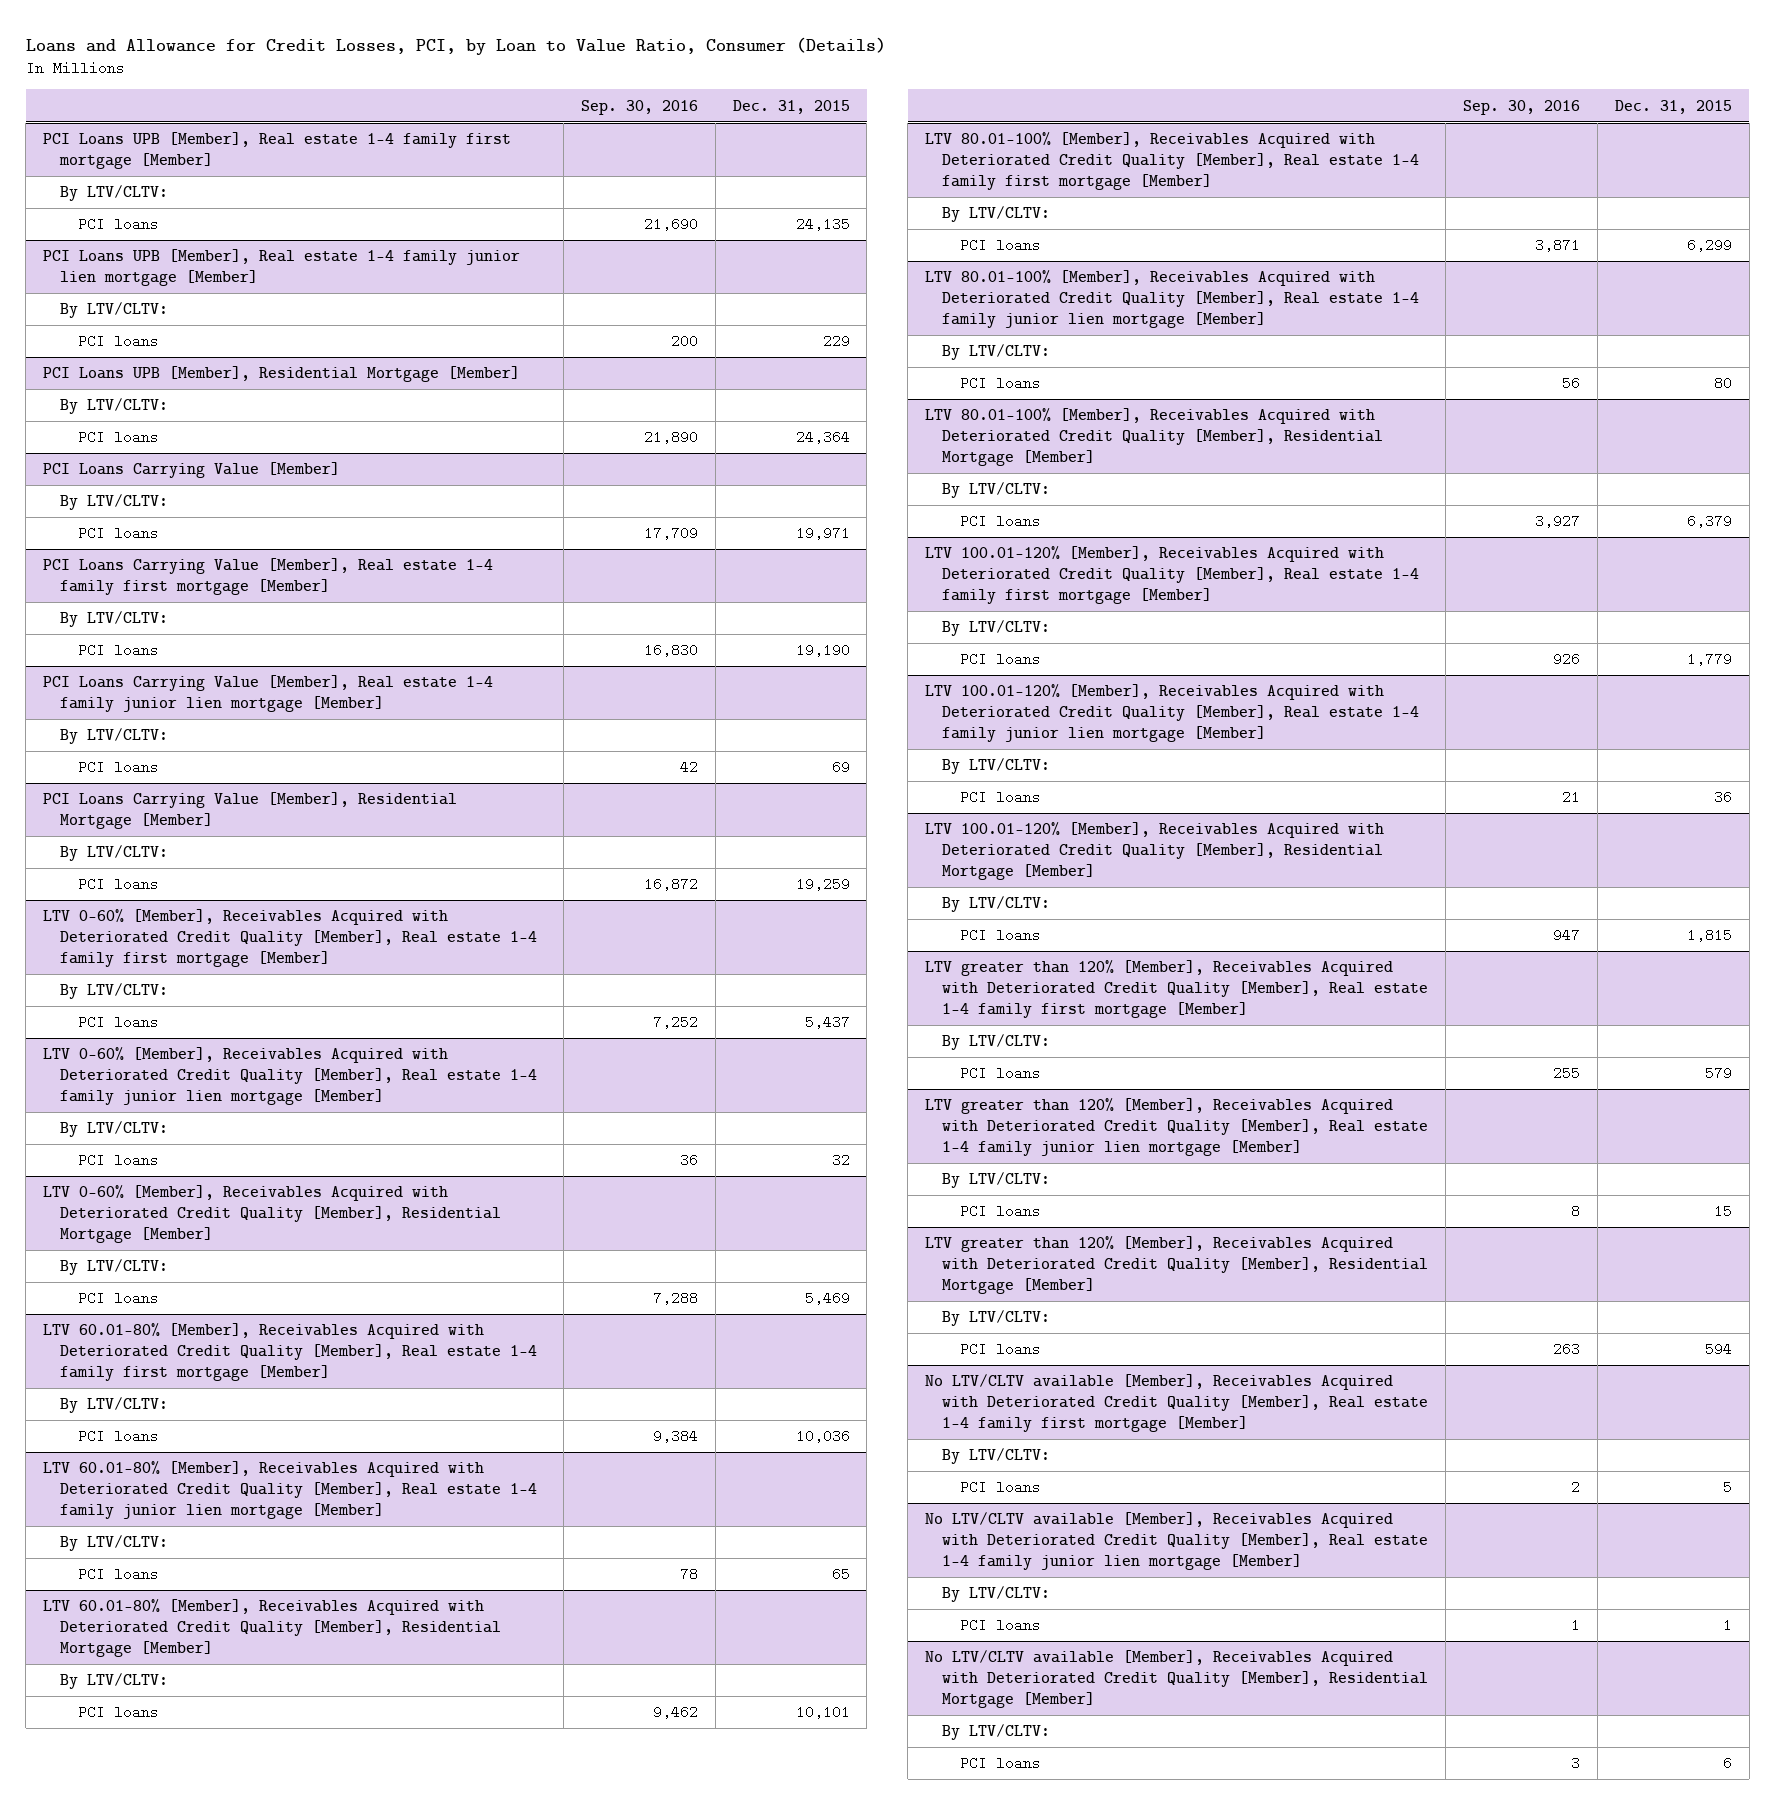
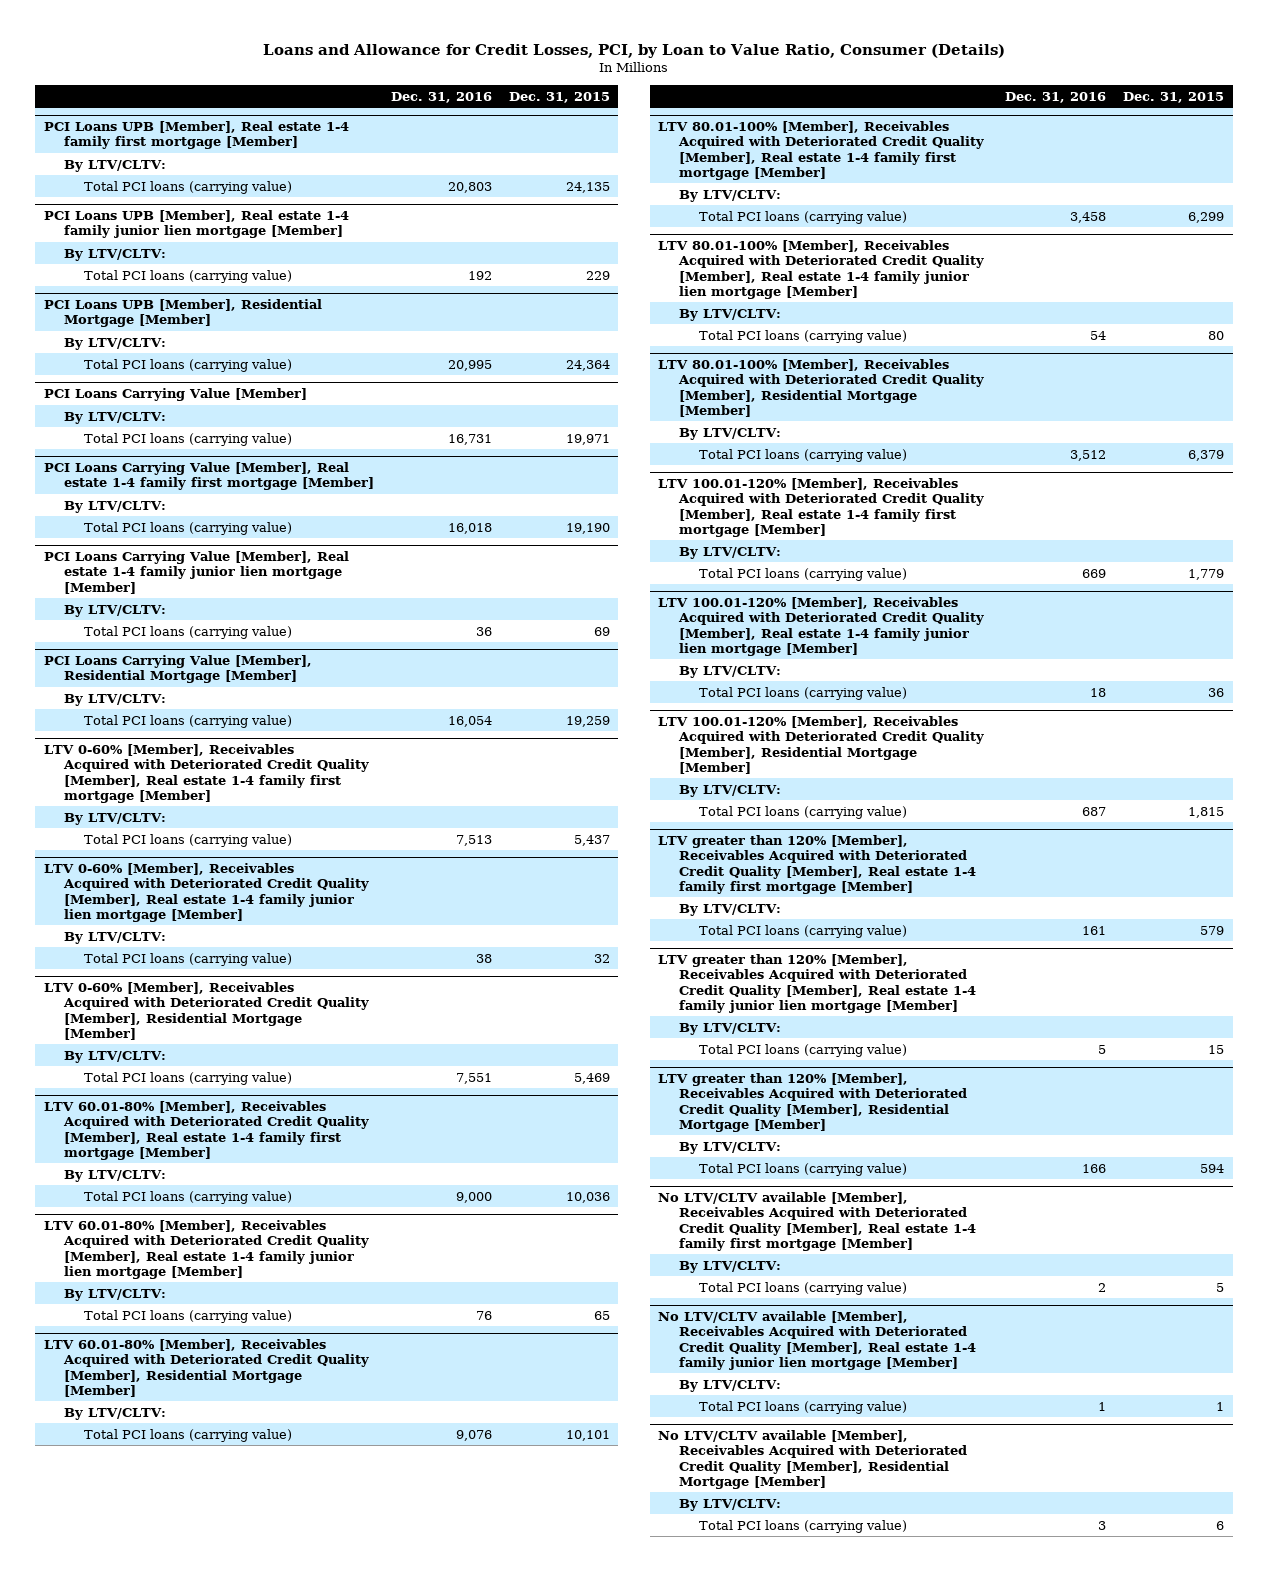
[580,99,698,115] Sep. 30, 2016 -> none
none -> [390,91,492,103] Dec. 31, 2016
[77,217,159,232] PCI loans -> [84,180,293,194] Total PCI loans (carrying value)
[77,334,159,349] PCI loans -> [84,269,293,283] Total PCI loans (carrying value)
[77,430,159,445] PCI loans -> [84,358,293,372] Total PCI loans (carrying value)
[77,526,159,541] PCI loans -> [84,432,293,446] Total PCI loans (carrying value)
[77,643,159,658] PCI loans -> [84,521,293,535] Total PCI loans (carrying value)
[77,760,159,775] PCI loans -> [84,625,293,639] Total PCI loans (carrying value)
[77,877,159,892] PCI loans -> [84,714,293,728] Total PCI loans (carrying value)
[77,1015,159,1030] PCI loans -> [84,833,293,847] Total PCI loans (carrying value)
[77,1153,159,1168] PCI loans -> [84,952,293,966] Total PCI loans (carrying value)
[77,1291,159,1306] PCI loans -> [84,1071,293,1085] Total PCI loans (carrying value)
[77,1429,159,1444] PCI loans -> [84,1190,293,1204] Total PCI loans (carrying value)
[77,1567,159,1582] PCI loans -> [84,1309,293,1323] Total PCI loans (carrying value)
[77,1705,159,1720] PCI loans -> [84,1428,293,1442] Total PCI loans (carrying value)
[959,238,1041,253] PCI loans -> [698,210,907,224] Total PCI loans (carrying value)
[959,376,1041,391] PCI loans -> [698,329,907,343] Total PCI loans (carrying value)
[959,514,1041,529] PCI loans -> [698,448,907,462] Total PCI loans (carrying value)
[959,652,1041,667] PCI loans -> [698,567,907,581] Total PCI loans (carrying value)
[959,790,1041,805] PCI loans -> [698,686,907,700] Total PCI loans (carrying value)
[959,928,1041,943] PCI loans -> [698,805,907,819] Total PCI loans (carrying value)
[959,1066,1041,1081] PCI loans -> [698,924,907,938] Total PCI loans (carrying value)
[959,1204,1041,1219] PCI loans -> [698,1043,907,1057] Total PCI loans (carrying value)
[959,1342,1041,1357] PCI loans -> [698,1162,907,1176] Total PCI loans (carrying value)
[959,1480,1041,1495] PCI loans -> [698,1281,907,1295] Total PCI loans (carrying value)
[959,1618,1041,1633] PCI loans -> [698,1400,907,1414] Total PCI loans (carrying value)
[959,1756,1041,1771] PCI loans -> [698,1519,907,1533] Total PCI loans (carrying value)

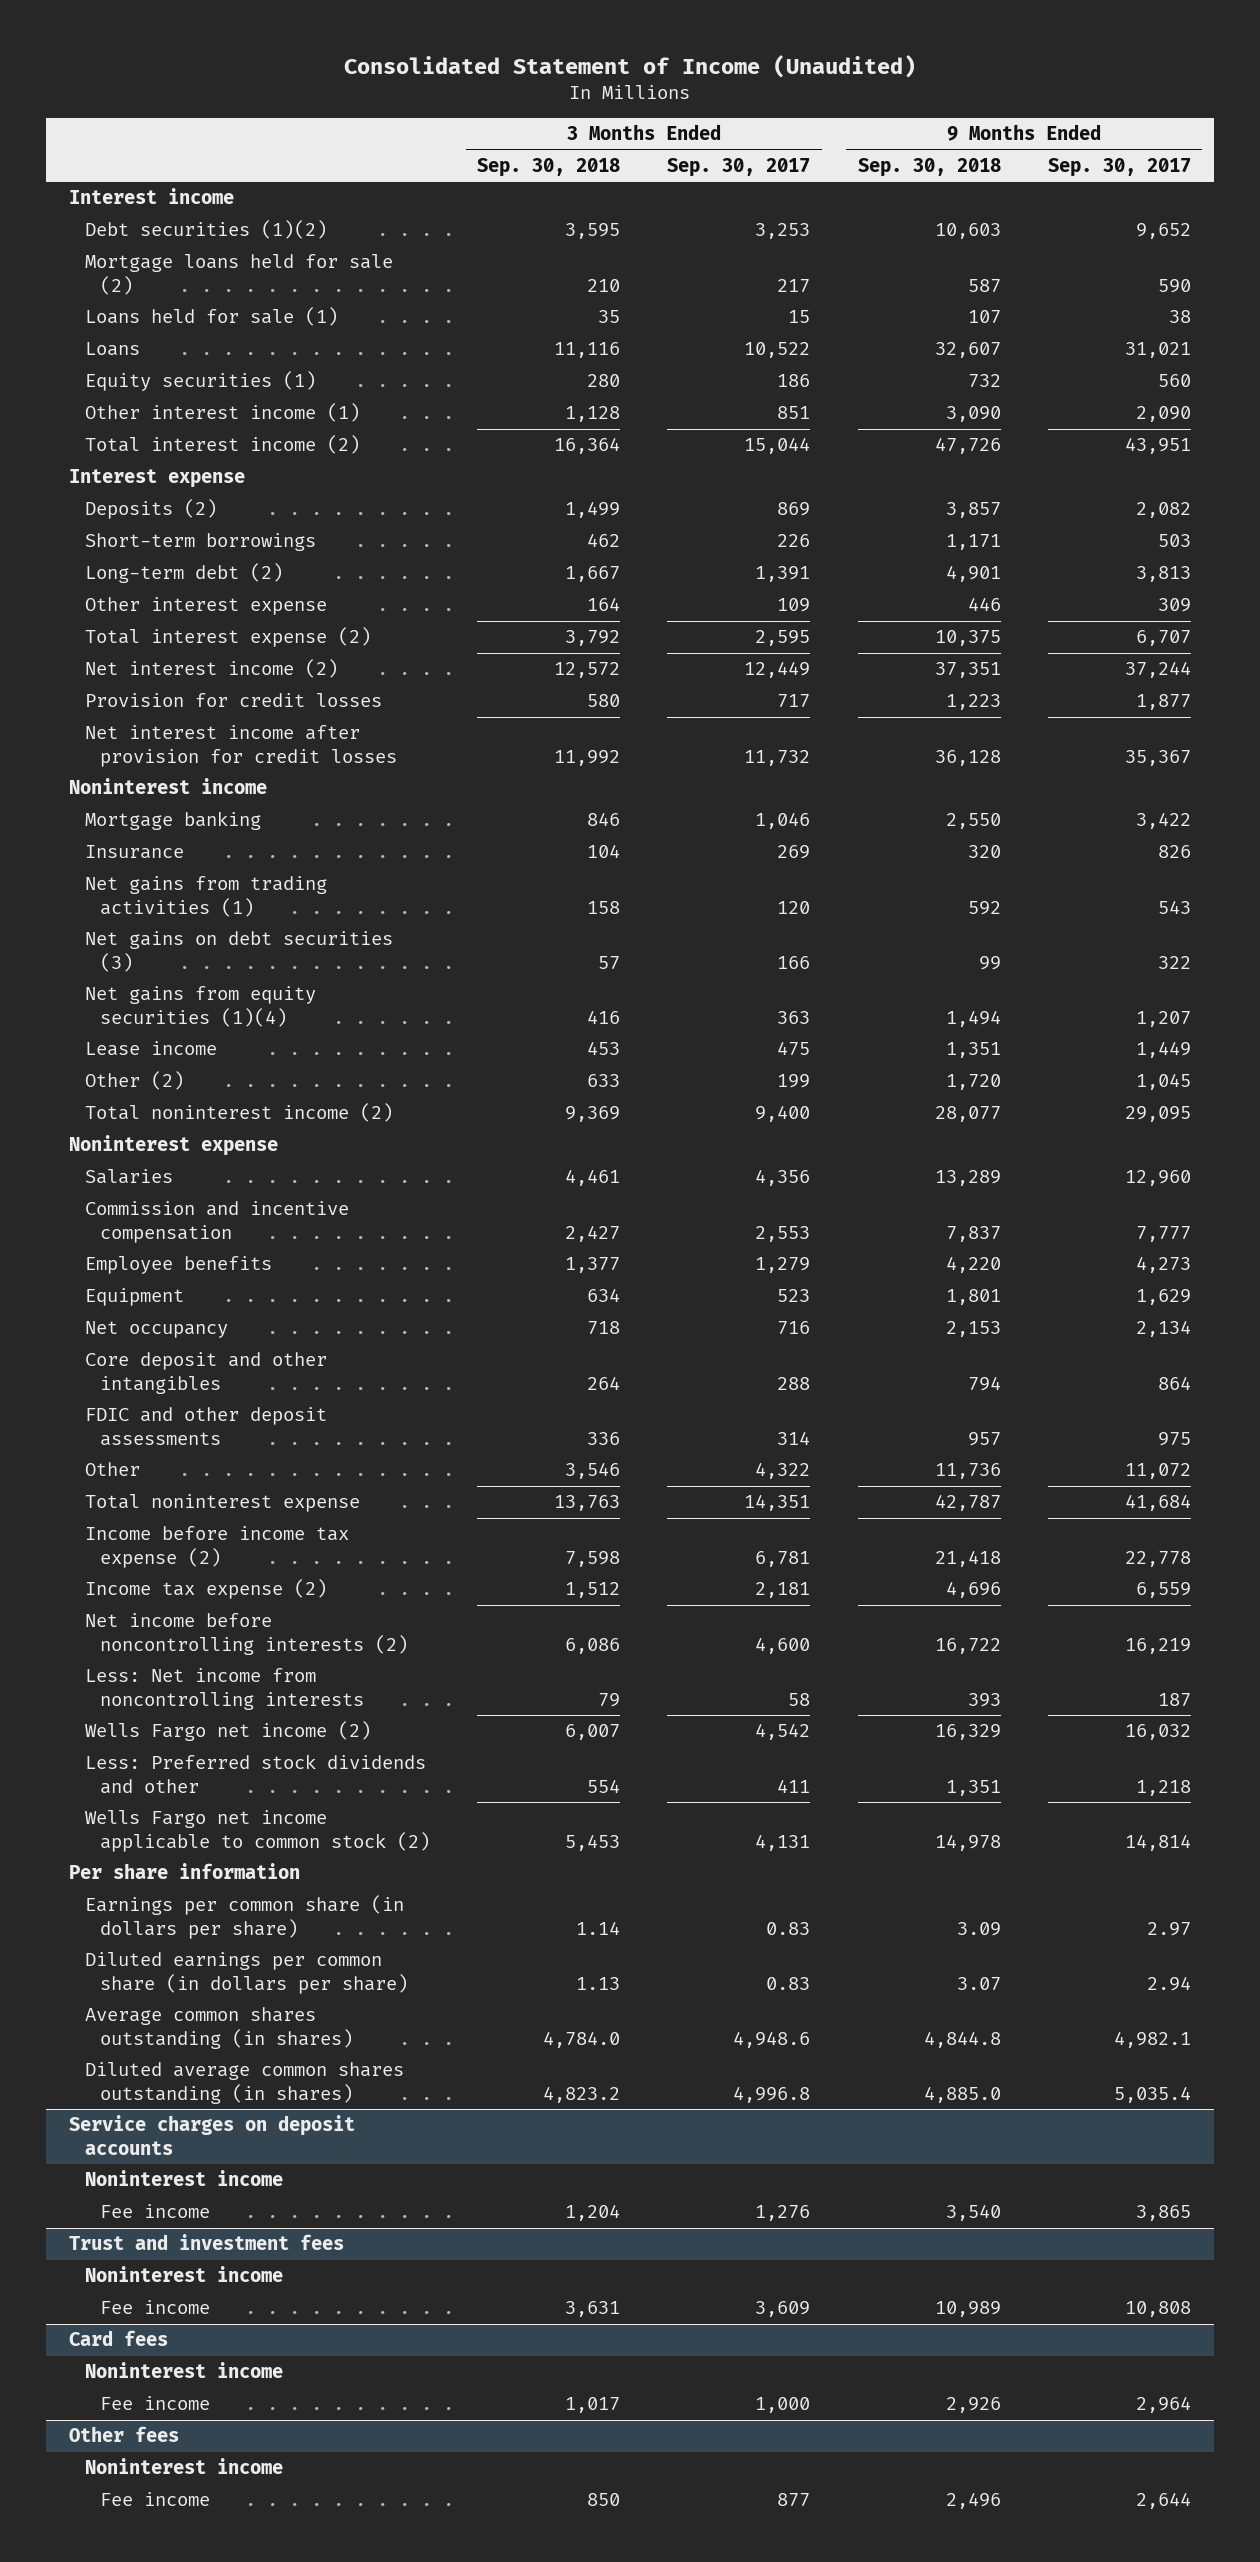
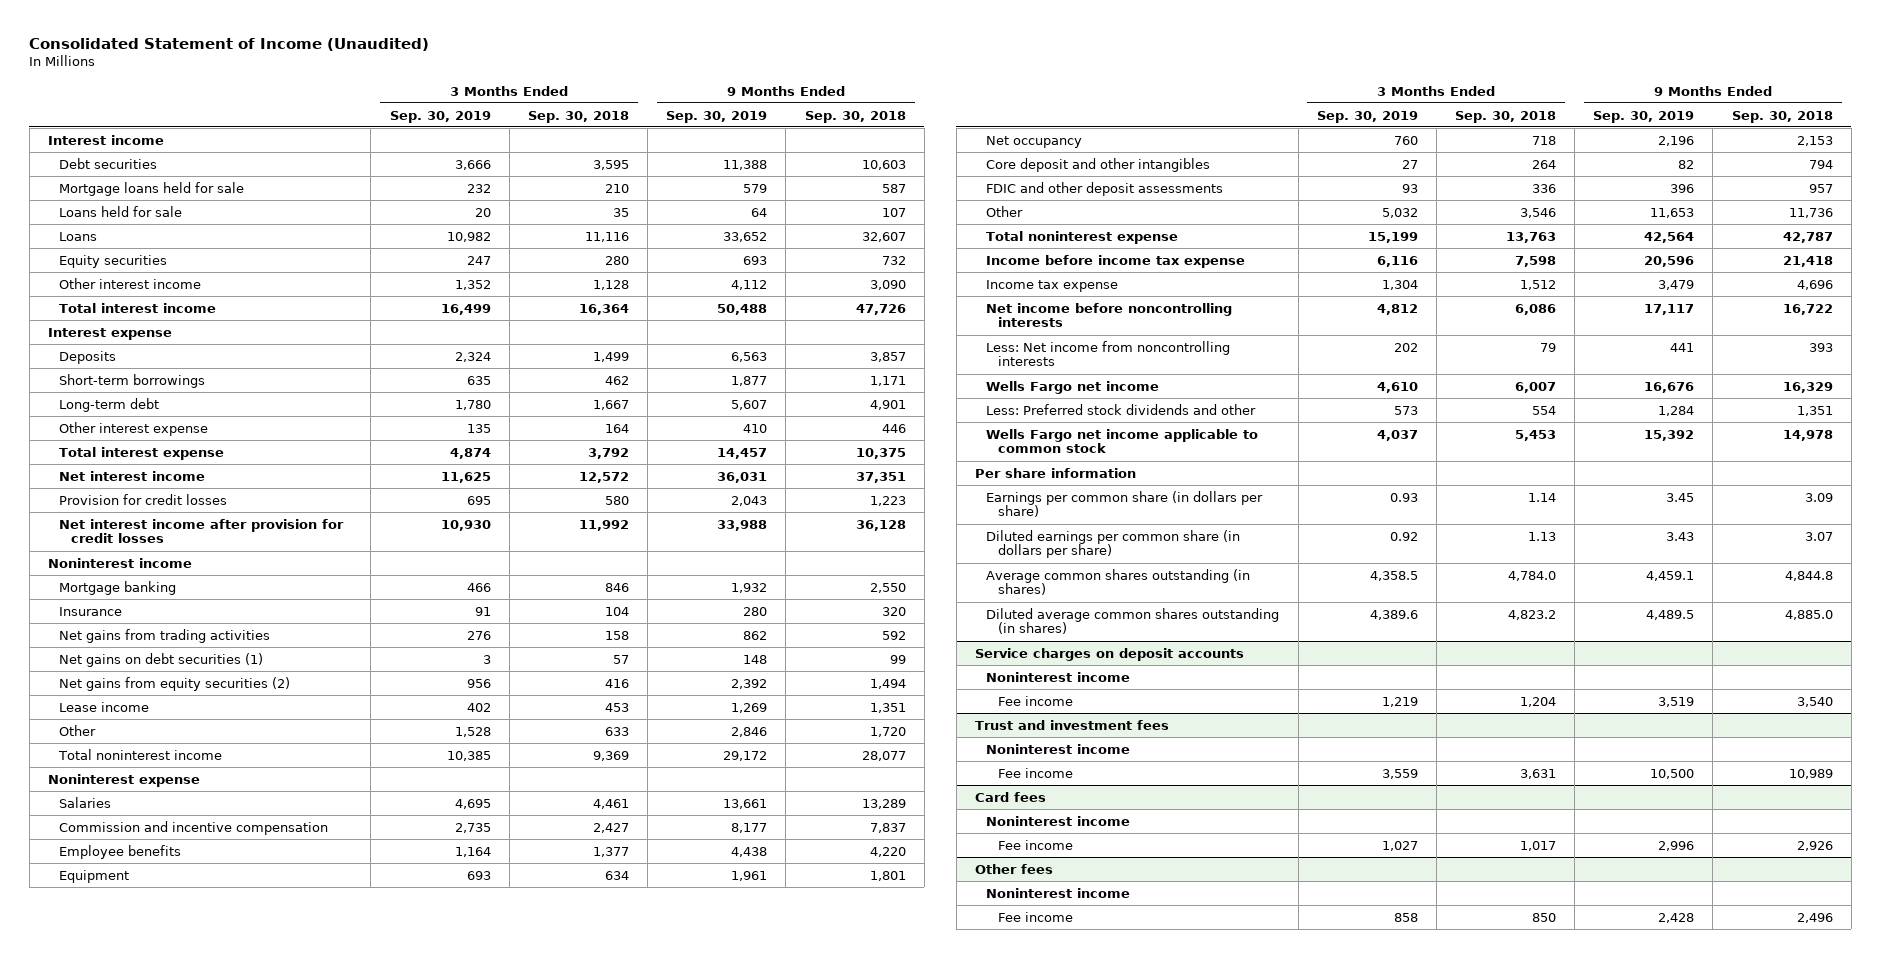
[667,157,811,177] Sep. 30, 2017 -> none
[1047,157,1191,177] Sep. 30, 2017 -> none
none -> [389,110,491,123] Sep. 30, 2019
none -> [666,110,768,123] Sep. 30, 2019
[84,220,327,240] Debt securities (1)(2) -> [59,157,158,169] Debt securities
[84,254,393,296] Mortgage loans held for sale (2) -> [59,181,245,196] Mortgage loans held for sale
[84,307,338,327] Loans held for sale (1) -> [59,205,183,217] Loans held for sale
[84,371,316,392] Equity securities (1) -> [59,254,168,268] Equity securities
[84,403,360,423] Other interest income (1) -> [59,277,202,289] Other interest income
[84,435,360,455] Total interest income (2) -> [59,302,217,313] Total interest income
[84,499,217,520] Deposits (2) -> [59,350,117,364] Deposits
[84,563,283,584] Long-term debt (2) -> [59,397,160,412] Long-term debt
[84,627,371,648] Total interest expense (2) -> [59,446,225,460] Total interest expense
[84,659,338,679] Net interest income (2) -> [59,470,206,481] Net interest income
[84,876,327,918] Net gains from trading activities (1) -> [59,628,271,643] Net gains from trading activities
[84,931,393,973] Net gains on debt securities (3) -> [59,652,264,667] Net gains on debt securities (1)
[84,986,316,1028] Net gains from equity securities (1)(4) -> [59,676,291,691] Net gains from equity securities (2)
[84,1071,184,1091] Other (2) -> [59,724,97,736] Other
[84,1103,393,1123] Total noninterest income (2) -> [58,748,223,760] Total noninterest income
[84,1526,349,1569] Income before income tax expense (2) -> [986,254,1246,268] Income before income tax expense
[84,1579,327,1600] Income tax expense (2) -> [986,279,1119,292] Income tax expense
[84,1613,409,1656] Net income before noncontrolling interests (2) -> [986,302,1233,328] Net income before noncontrolling interests
[84,1721,371,1742] Wells Fargo net income (2) -> [986,380,1160,394] Wells Fargo net income
[84,1810,431,1853] Wells Fargo net income applicable to common stock (2) -> [986,428,1259,454] Wells Fargo net income applicable to common stock

